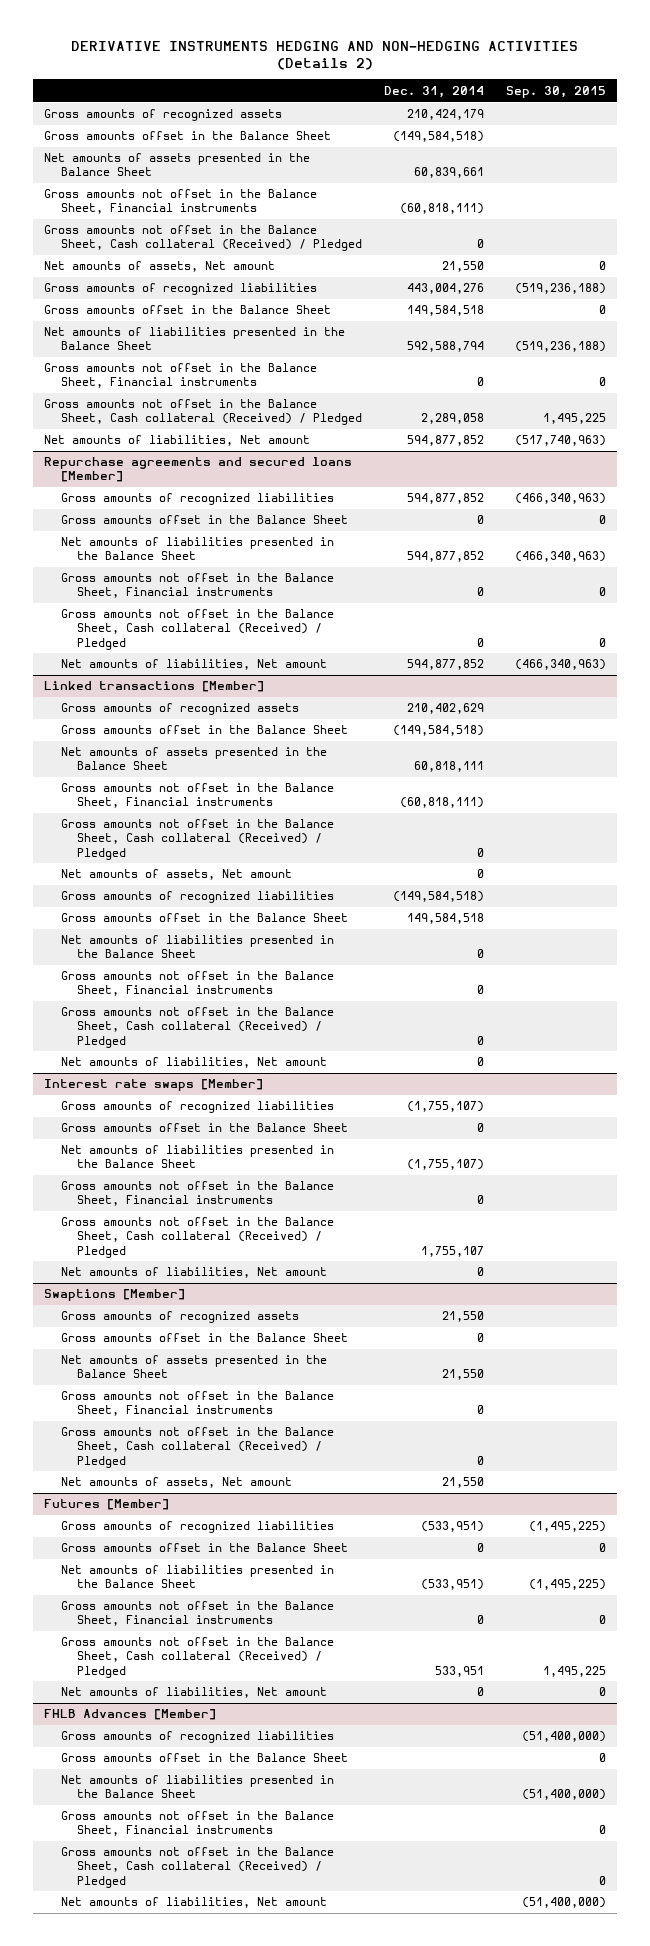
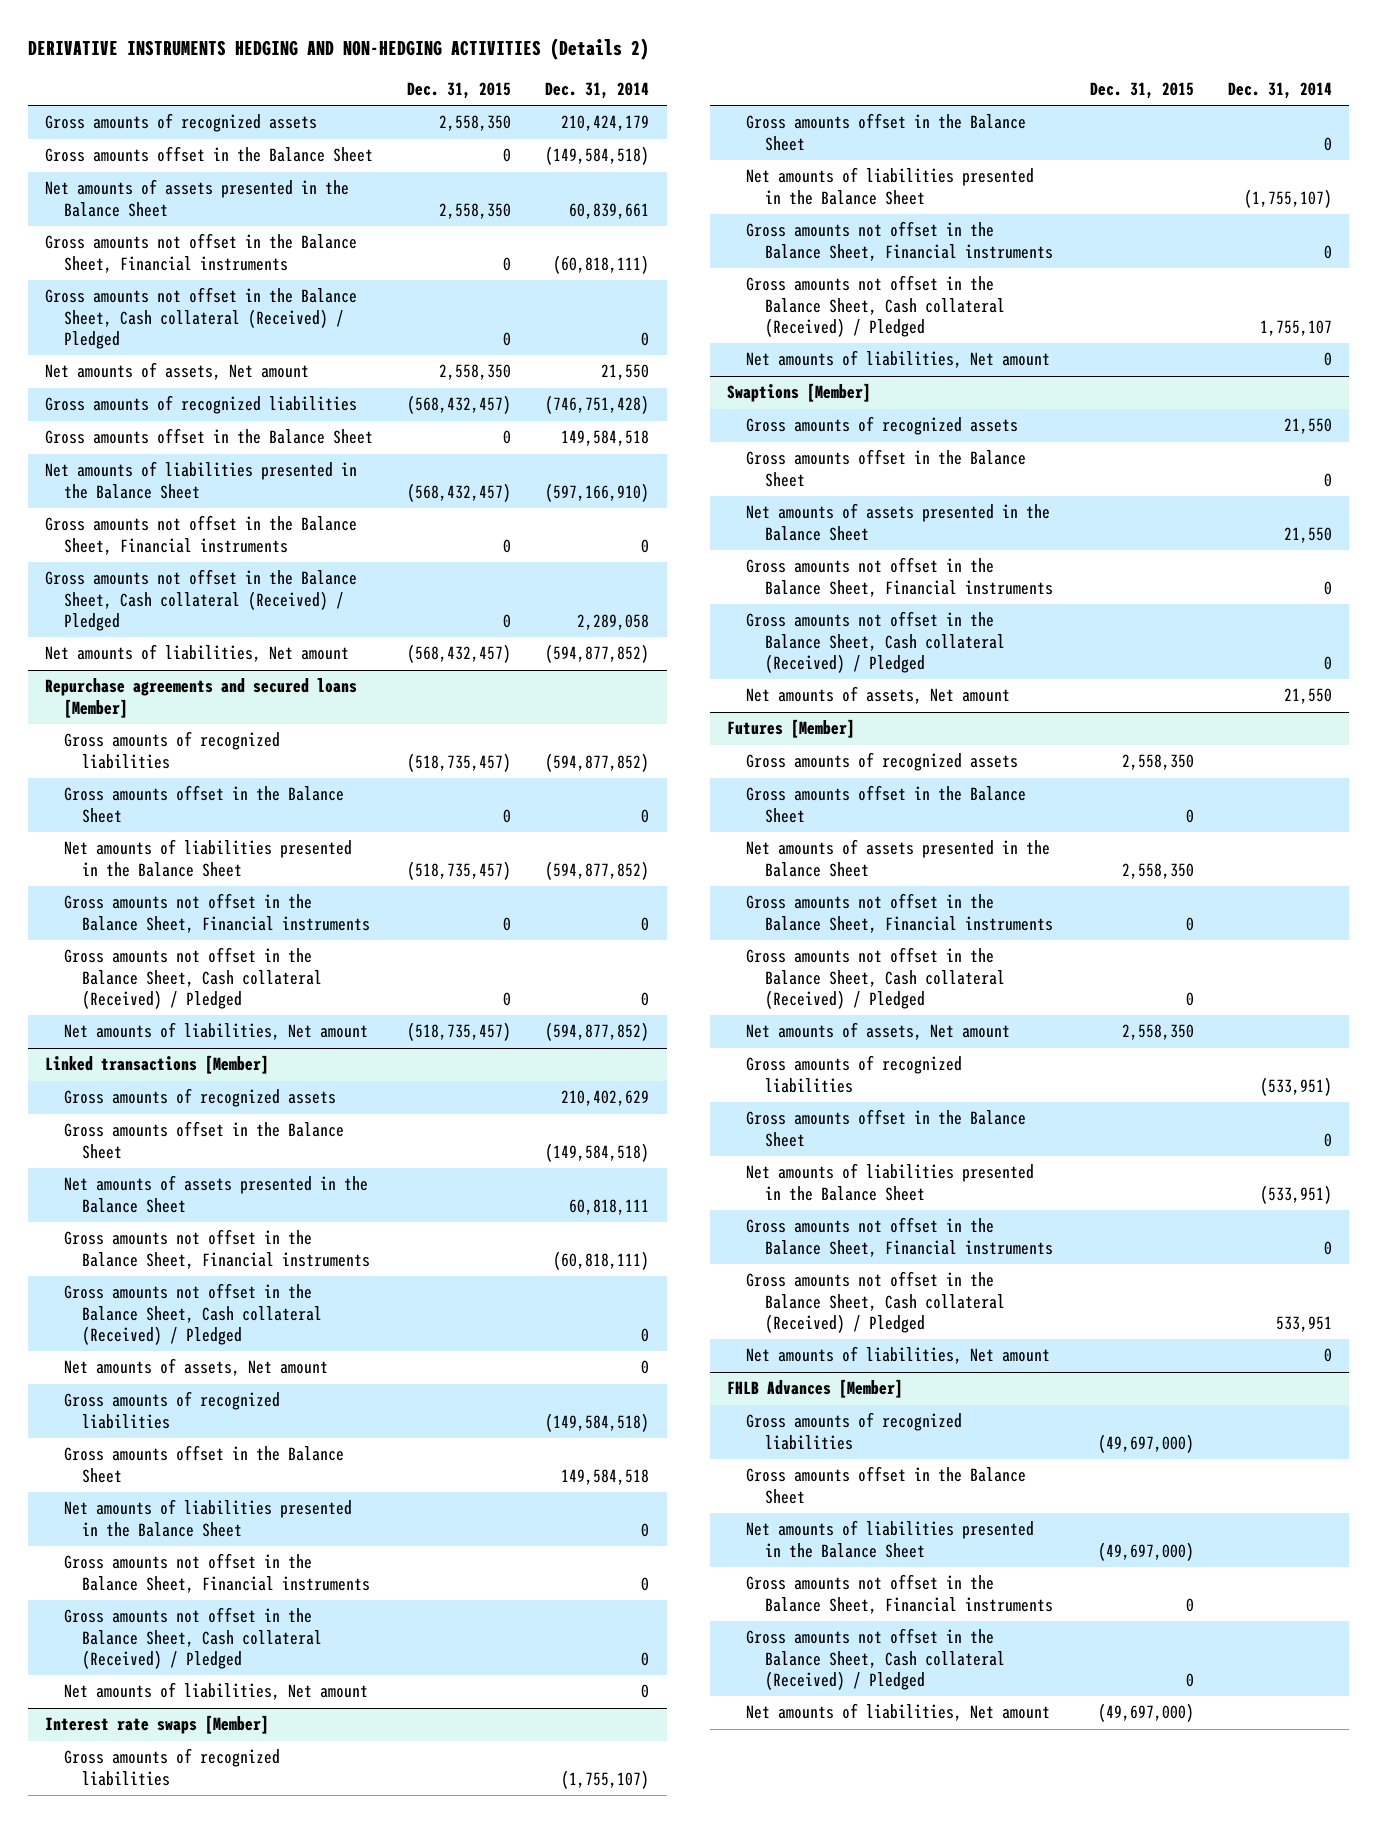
[505,85,606,98] Sep. 30, 2015 -> none
none -> [407,81,512,99] Dec. 31, 2015
[406,283,484,295] 443,004,276 -> [545,395,650,415] (746,751,428)
[406,341,484,353] 592,588,794 -> [545,482,650,502] (597,166,910)
[406,435,484,447] 594,877,852 -> [545,644,650,664] (594,877,852)
[406,493,484,505] 594,877,852 -> [545,752,650,772] (594,877,852)
[406,551,484,563] 594,877,852 -> [545,860,650,880] (594,877,852)
[406,659,484,671] 594,877,852 -> [545,1022,650,1042] (594,877,852)
none -> [745,752,1018,772] Gross amounts of recognized assets
none -> [745,785,1026,823] Gross amounts offset in the Balance Sheet
none -> [745,839,1050,877] Net amounts of assets presented in the Balance Sheet
none -> [745,893,1053,933] Gross amounts not offset in the Balance Sheet, Financial instruments
none -> [745,947,1005,1009] Gross amounts not offset in the Balance Sheet, Cash collateral (Received) / Pledged
none -> [745,1022,1010,1041] Net amounts of assets, Net amount

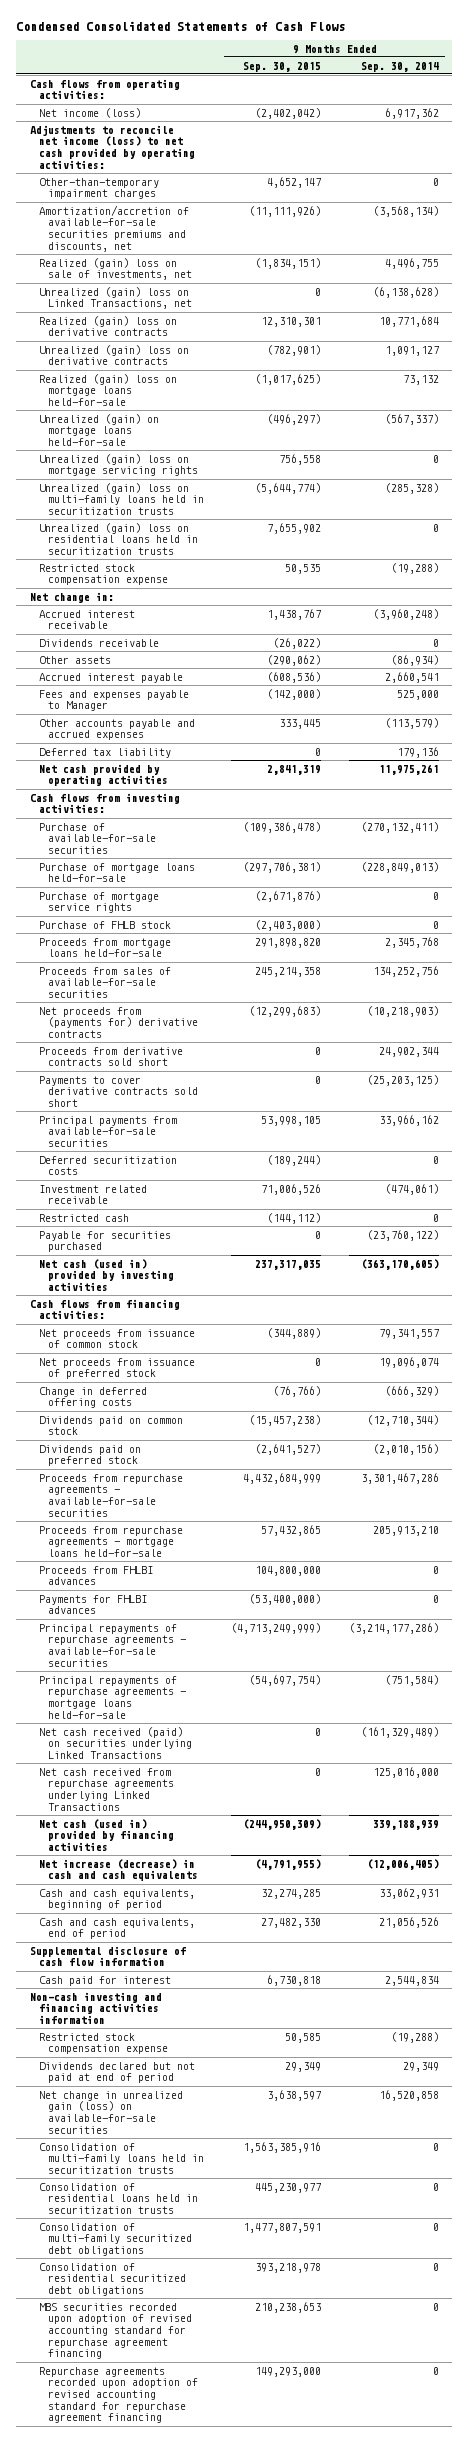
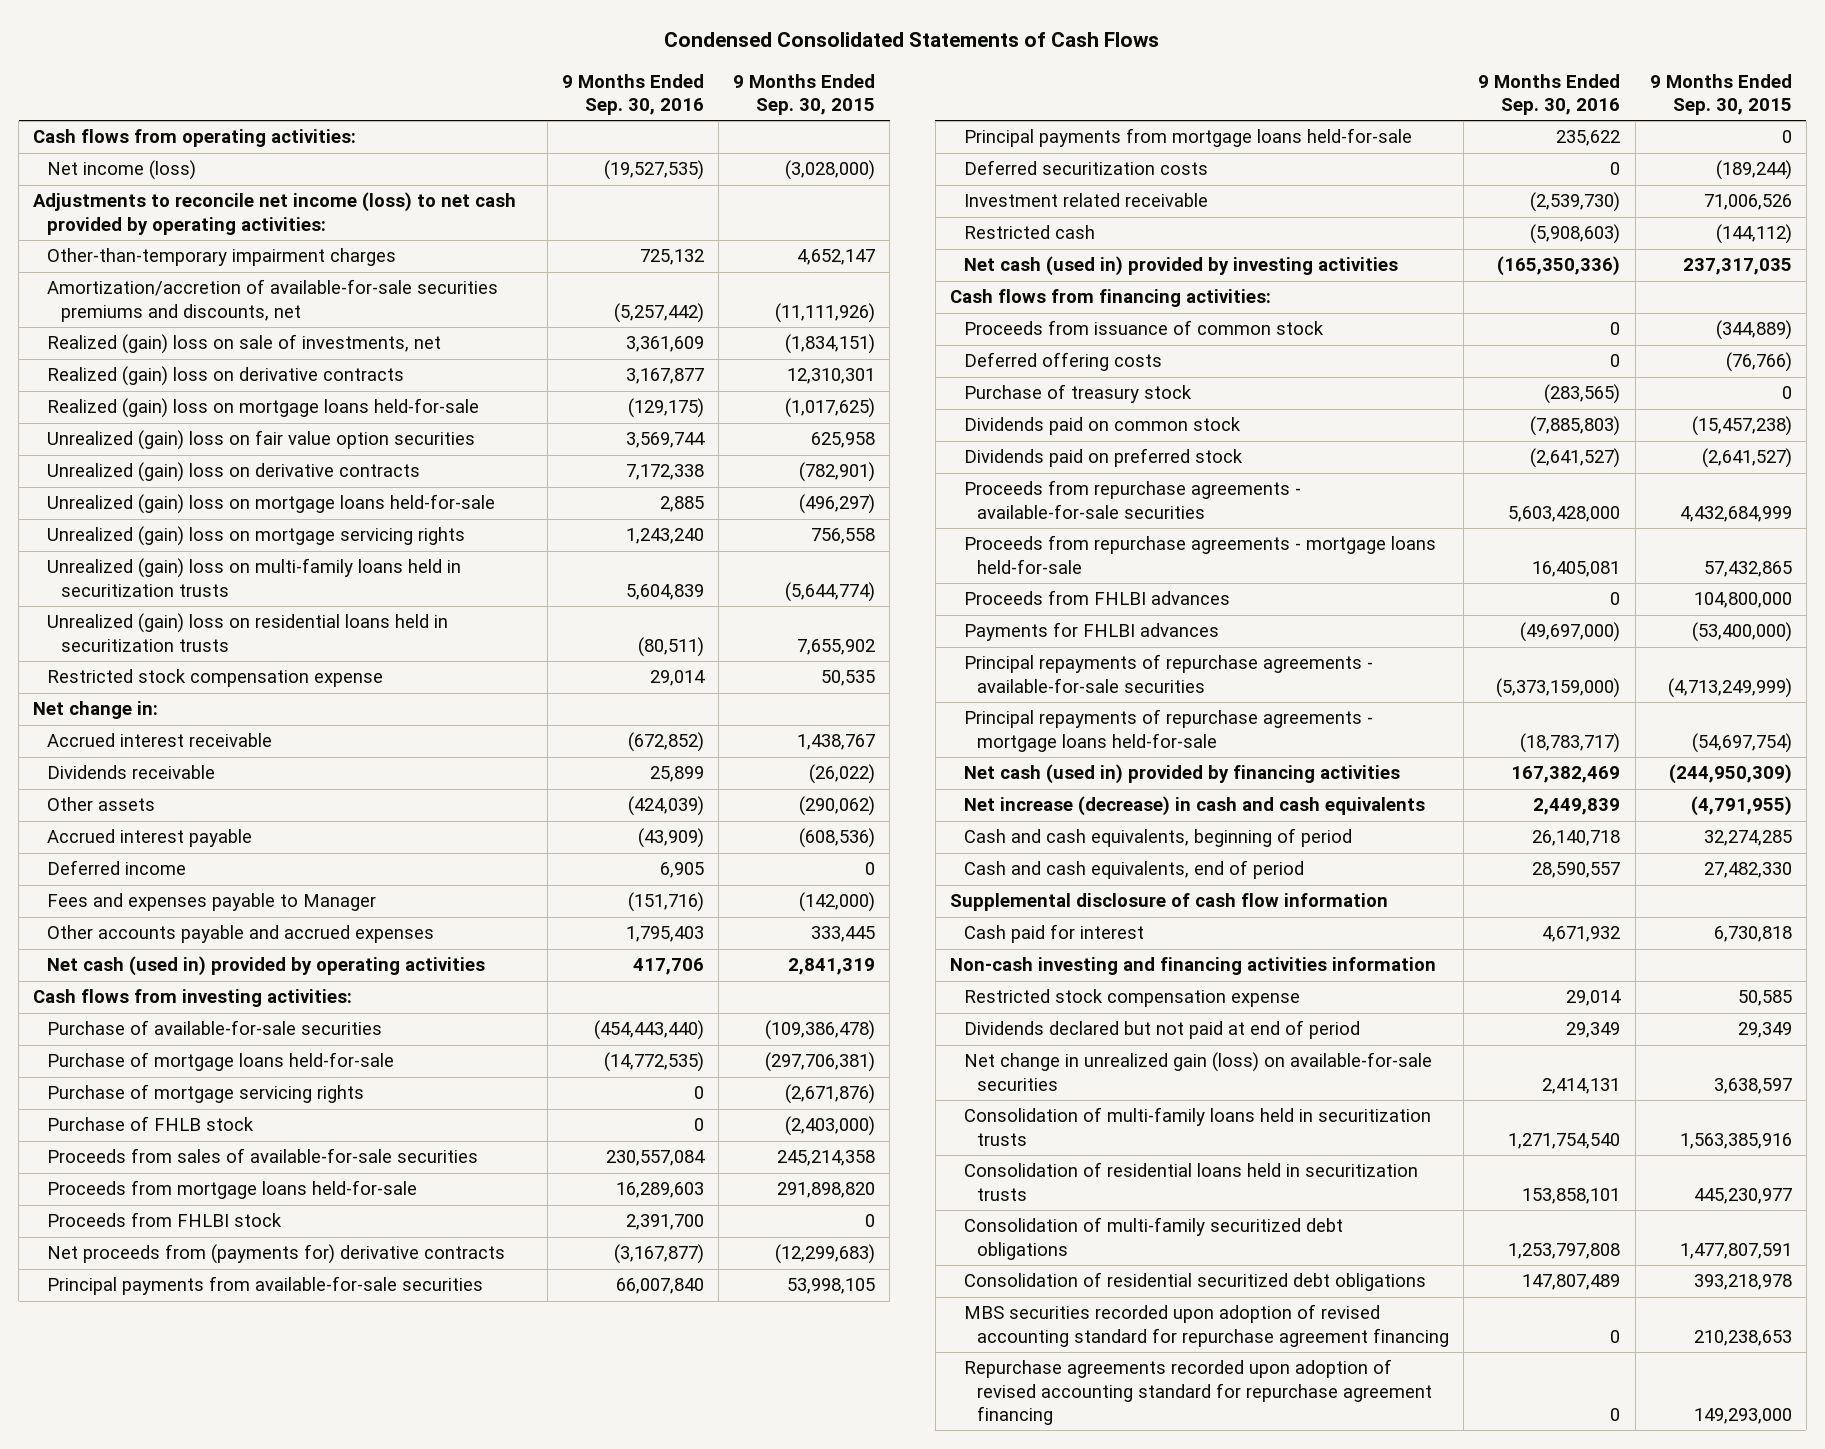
[360,61,439,72] Sep. 30, 2014 -> none
none -> [561,73,704,116] 9 Months Ended Sep. 30, 2016
[255,107,322,119] (2,402,042) -> [784,160,875,181] (3,028,000)
[38,286,192,310] Unrealized (gain) loss on Linked Transactions, net -> none
none -> [47,430,476,451] Unrealized (gain) loss on fair value option securities
[38,344,189,366] Unrealized (gain) loss on derivative contracts -> [47,462,421,483] Unrealized (gain) loss on derivative contracts
[38,413,159,447] Unrealized (gain) on mortgage loans held-for-sale -> [47,494,496,515] Unrealized (gain) loss on mortgage loans held-for-sale
none -> [47,860,187,876] Deferred income
[38,747,171,758] Deferred tax liability -> none
[38,763,168,787] Net cash provided by operating activities -> [47,956,486,977] Net cash (used in) provided by operating activities
[38,891,159,914] Purchase of mortgage service rights -> [47,1084,365,1104] Purchase of mortgage servicing rights
[38,937,171,958] Proceeds from mortgage loans held-for-sale -> [47,1180,418,1200] Proceeds from mortgage loans held-for-sale
none -> [47,1212,283,1228] Proceeds from FHLBI stock
[38,1046,183,1067] Proceeds from derivative contracts sold short -> none
[38,1075,198,1108] Payments to cover derivative contracts sold short -> none
none -> [963,128,1412,148] Principal payments from mortgage loans held-for-sale
[38,1230,171,1253] Payable for securities purchased -> none
[38,1357,195,1380] Net proceeds from issuance of preferred stock -> none
[38,1328,195,1349] Net proceeds from issuance of common stock -> [963,320,1324,336] Proceeds from issuance of common stock
[38,1386,147,1409] Change in deferred offering costs -> [963,352,1162,372] Deferred offering costs
none -> [963,384,1192,404] Purchase of treasury stock
[38,1726,192,1760] Net cash received (paid) on securities underlying Linked Transactions -> none
[38,1767,174,1811] Net cash received from repurchase agreements underlying Linked Transactions -> none

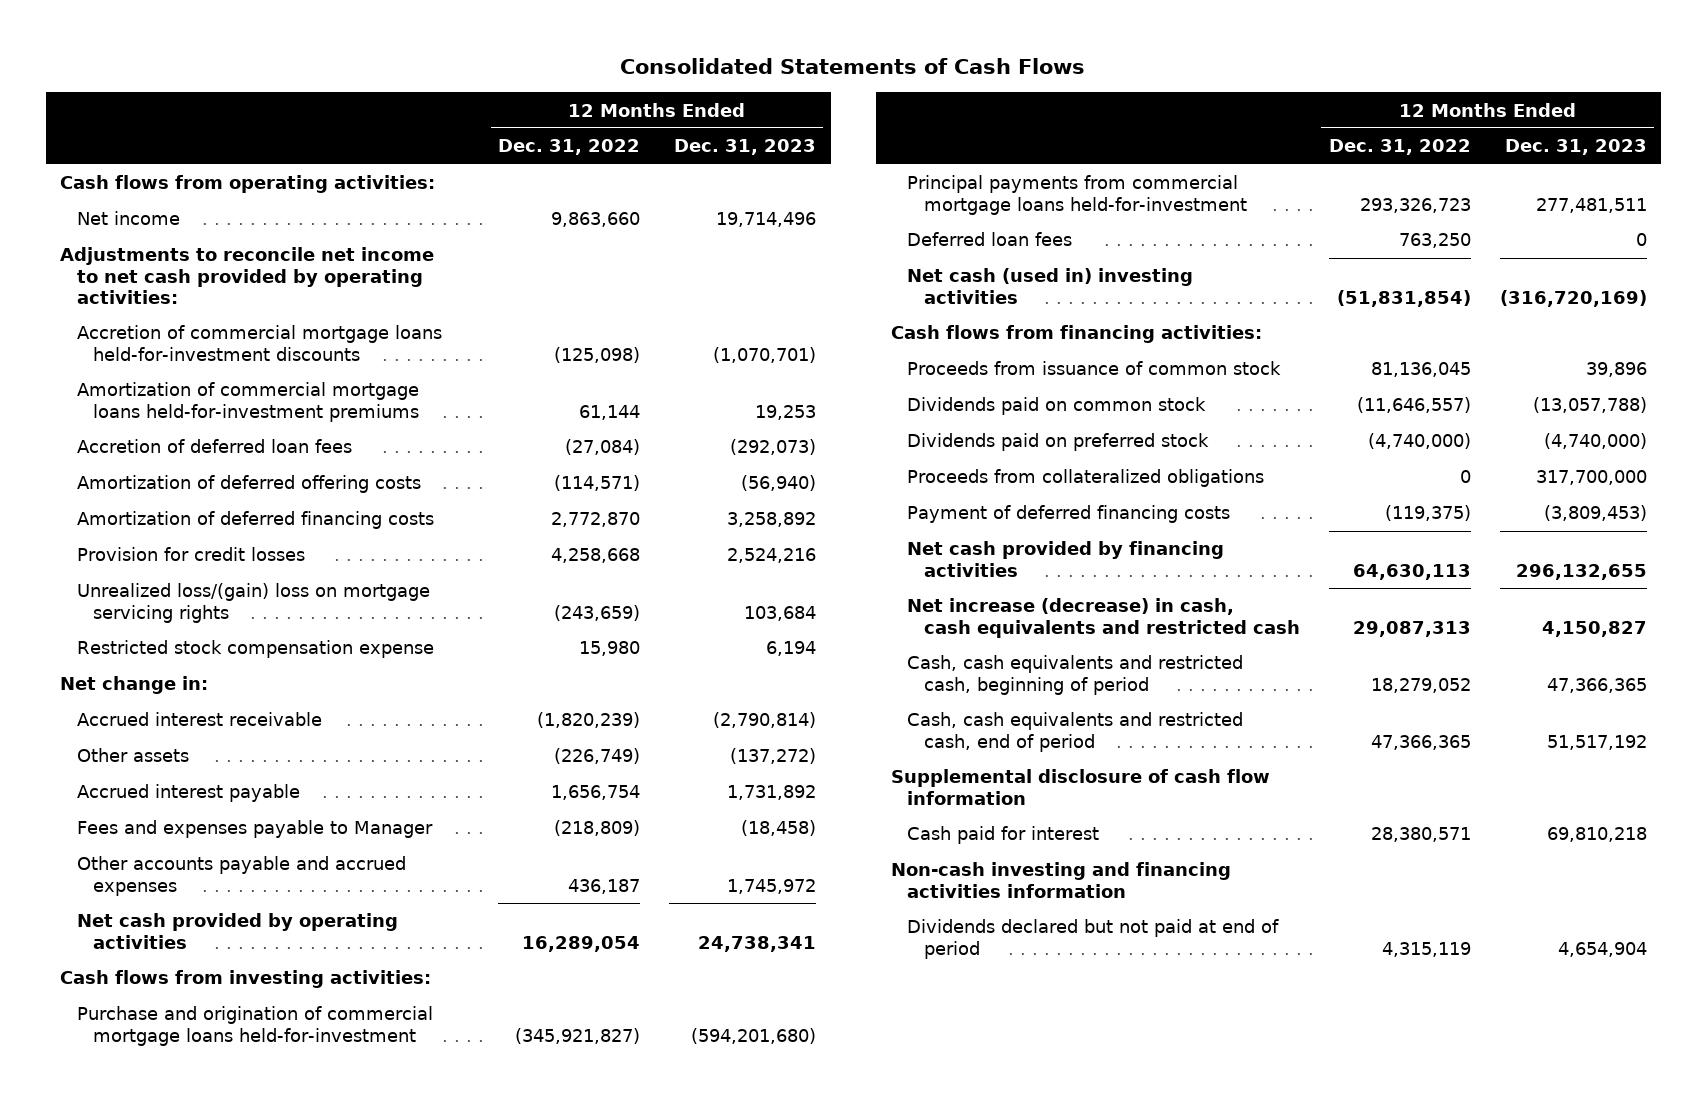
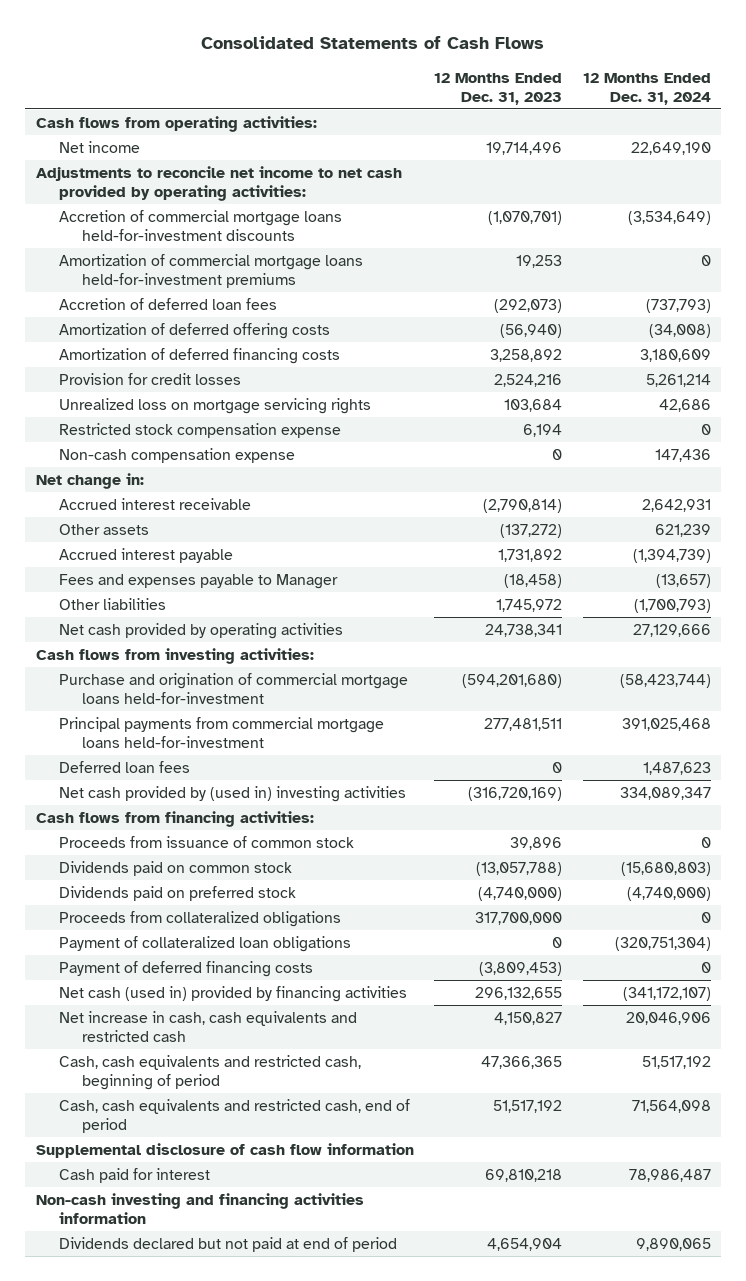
[498,139,641,156] Dec. 31, 2022 -> none
none -> [582,72,711,105] 12 Months Ended Dec. 31, 2024
[76,583,430,623] Unrealized loss/(gain) loss on mortgage servicing rights -> [58,398,371,415] Unrealized loss on mortgage servicing rights
none -> [58,448,295,464] Non-cash compensation expense
[76,856,406,896] Other accounts payable and accrued expenses -> [58,598,166,611] Other liabilities
[907,268,1194,304] Net cash (used in) investing activities -> [58,786,406,803] Net cash provided by (used in) investing activities
none -> [58,936,351,953] Payment of collateralized loan obligations
[907,541,1225,577] Net cash provided by financing activities -> [58,986,407,1003] Net cash (used in) provided by financing activities
[907,598,1300,638] Net increase (decrease) in cash, cash equivalents and restricted cash -> [58,1011,357,1042] Net increase in cash, cash equivalents and restricted cash

